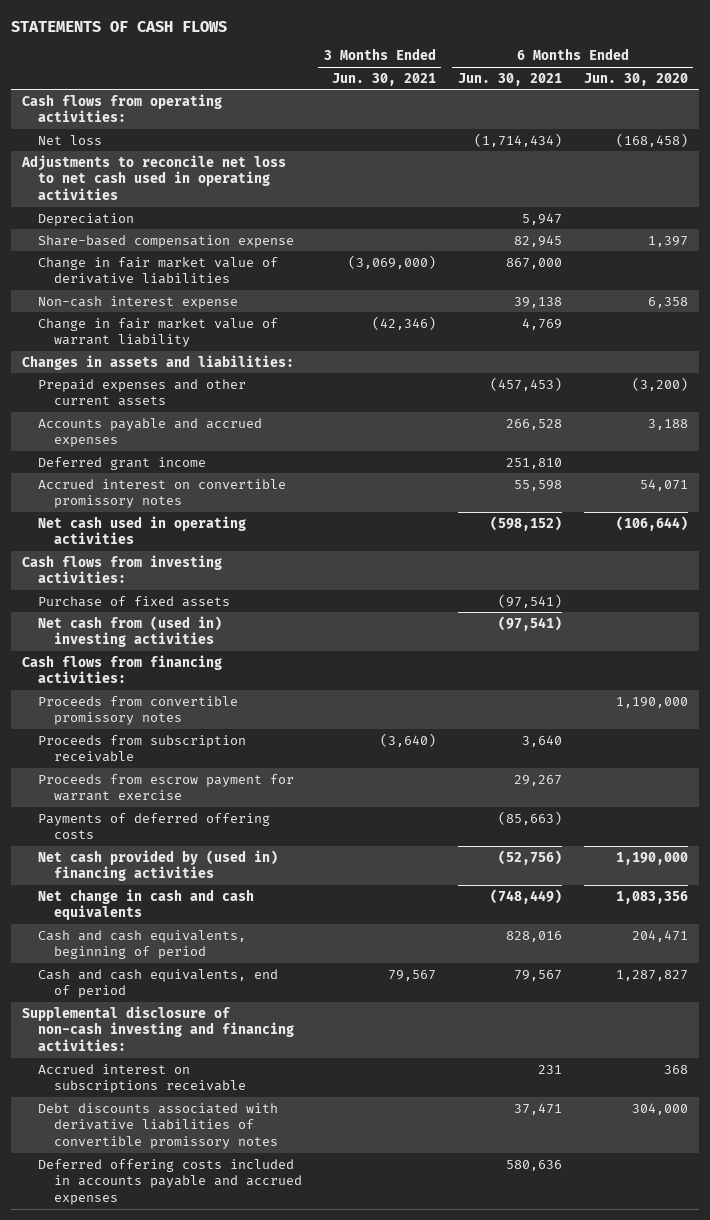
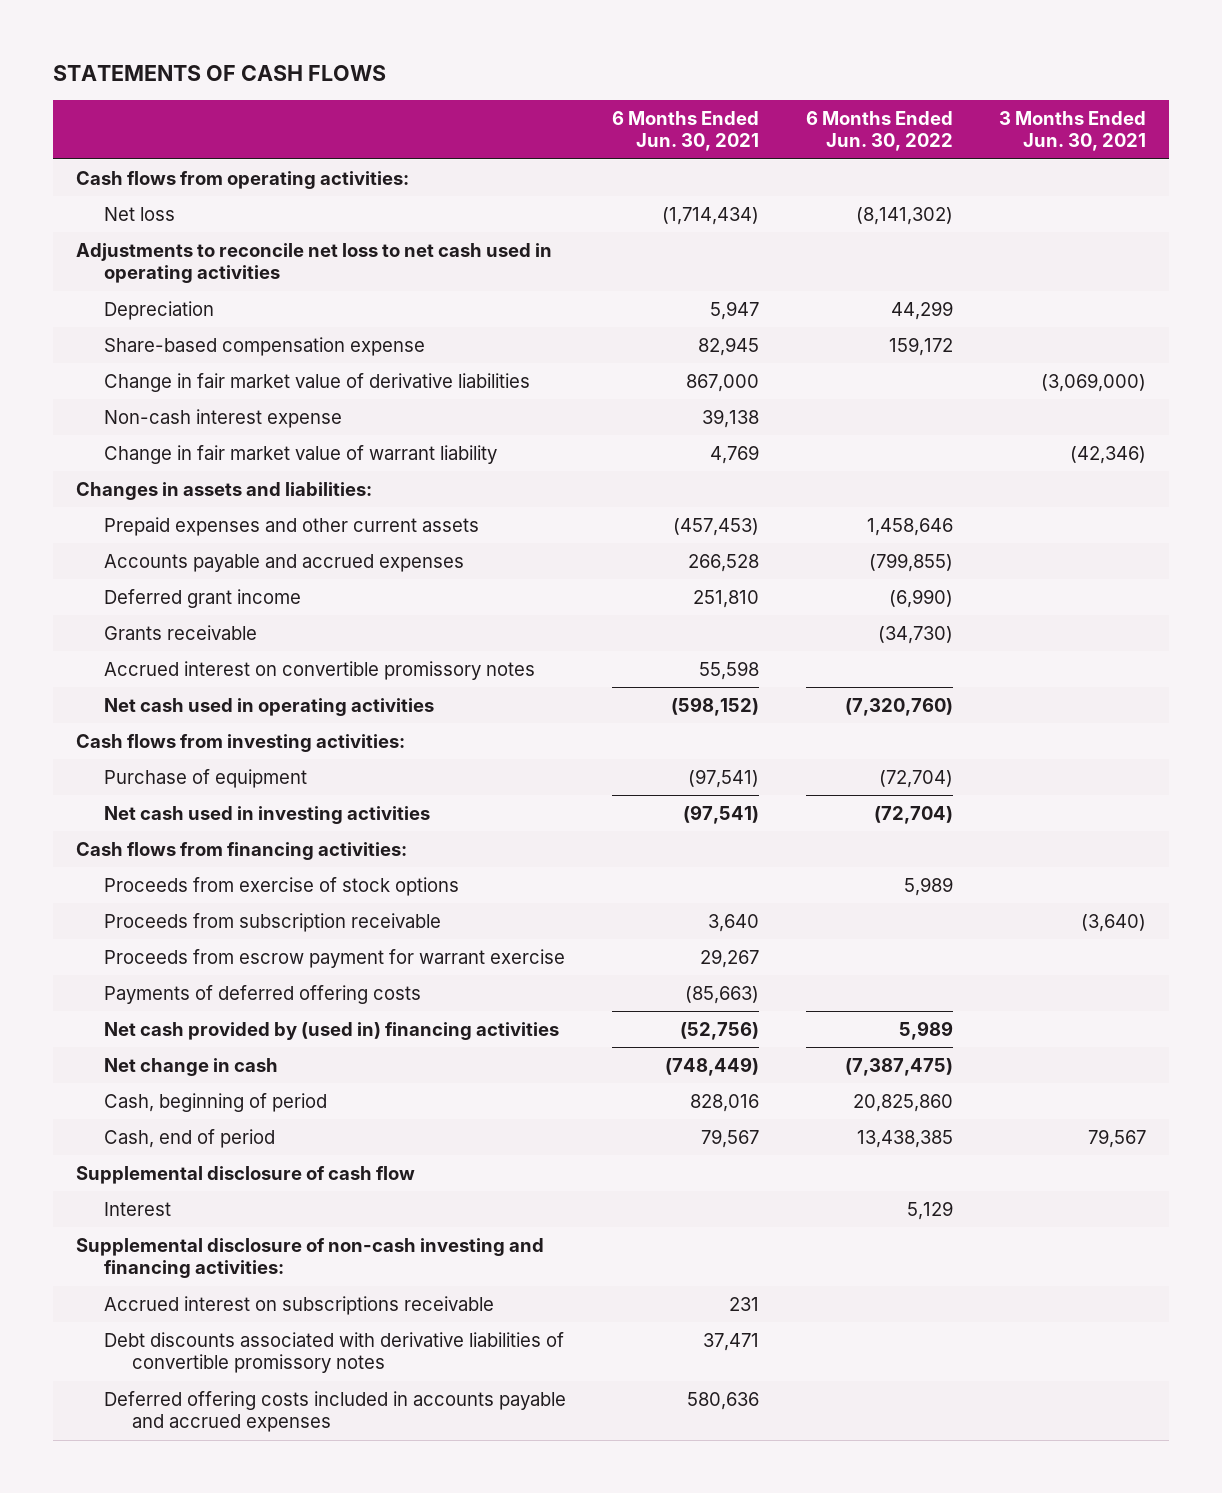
[583,72,688,86] Jun. 30, 2020 -> none
none -> [805,110,953,152] 6 Months Ended Jun. 30, 2022
none -> [104,624,258,640] Grants receivable
[37,595,230,607] Purchase of fixed assets -> [104,768,308,788] Purchase of equipment
[37,615,222,648] Net cash from (used in) investing activities -> [104,805,431,824] Net cash used in investing activities
[37,695,238,726] Proceeds from convertible promissory notes -> none
none -> [104,876,460,896] Proceeds from exercise of stock options
[37,888,254,921] Net change in cash and cash equivalents -> [104,1057,279,1076] Net change in cash
[37,929,246,960] Cash and cash equivalents, beginning of period -> [104,1092,328,1112] Cash, beginning of period
[37,968,278,999] Cash and cash equivalents, end of period -> [104,1128,276,1148] Cash, end of period
none -> [75,1165,415,1184] Supplemental disclosure of cash flow
none -> [104,1201,172,1216] Interest

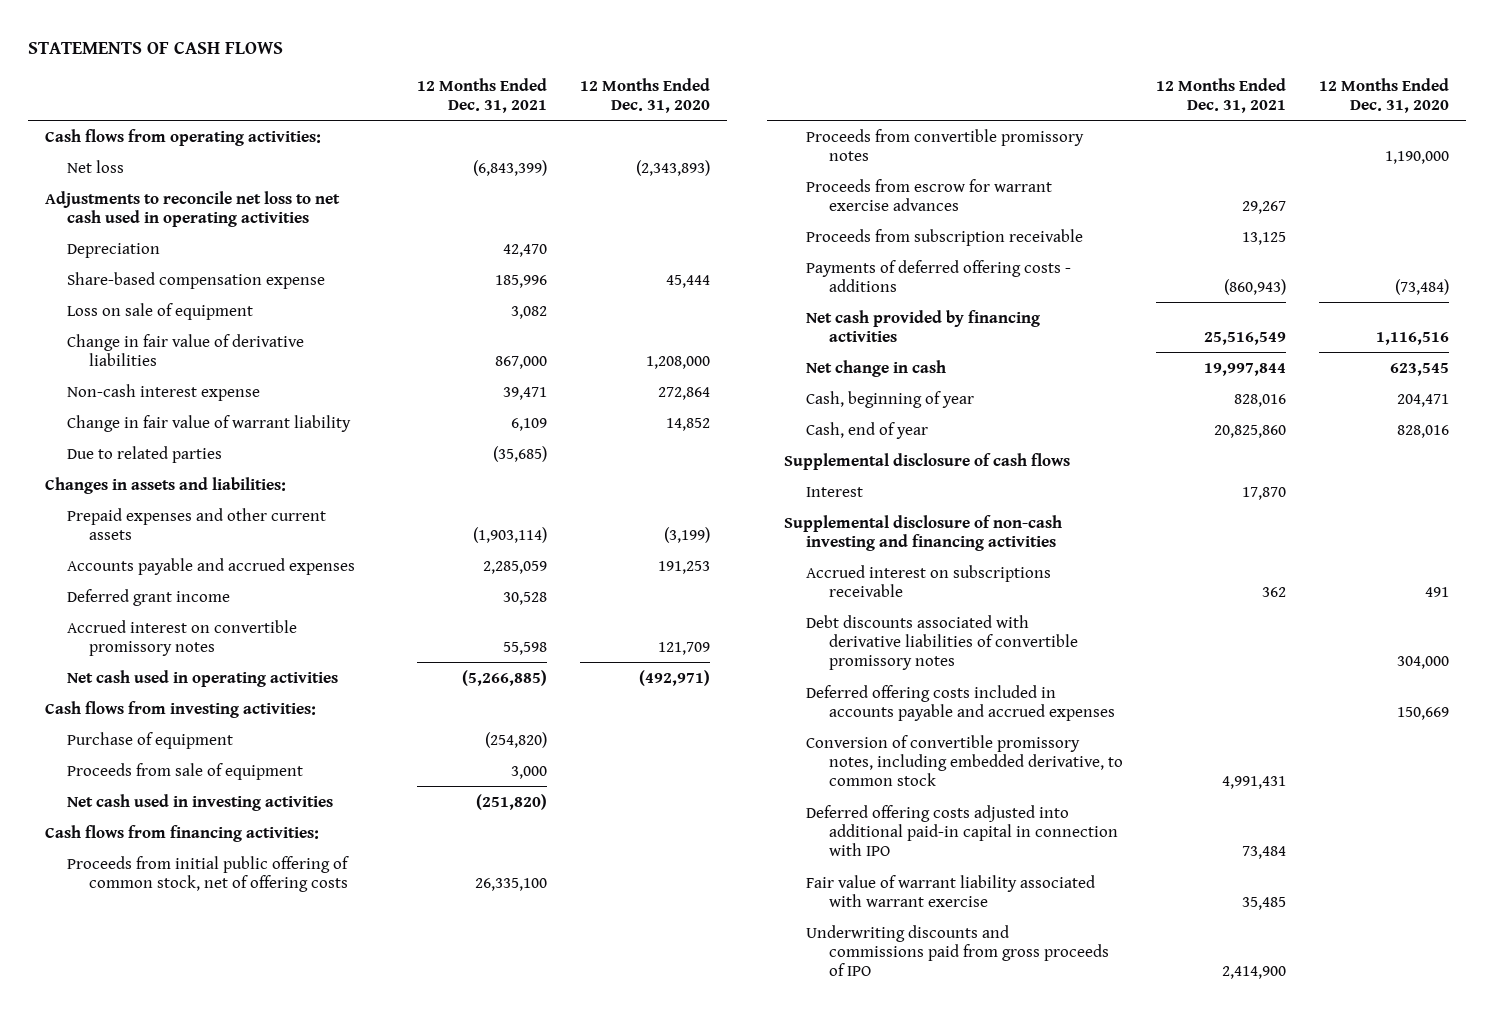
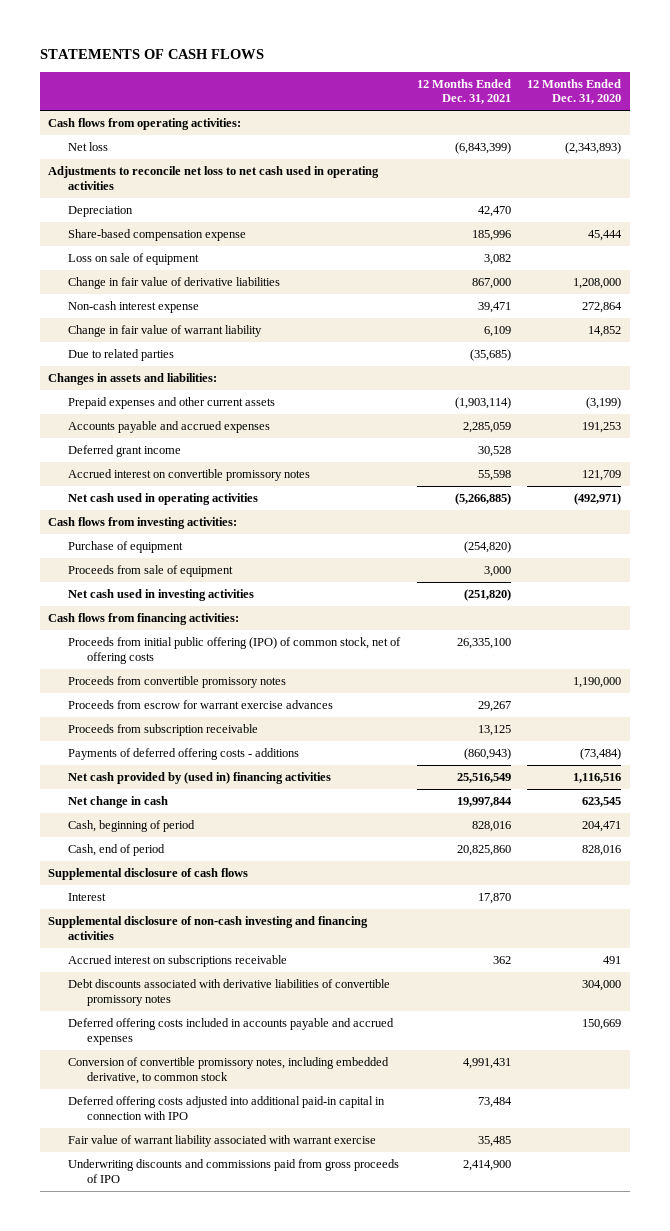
[67,855,350,892] Proceeds from initial public offering of common stock, net of offering costs -> [67,636,401,664] Proceeds from initial public offering (IPO) of common stock, net of offering costs
[806,309,1041,342] Net cash provided by financing activities -> [67,771,331,784] Net cash provided by (used in) financing activities
[806,390,975,408] Cash, beginning of year -> [67,819,195,832] Cash, beginning of period
[806,421,929,439] Cash, end of year -> [67,843,165,856] Cash, end of period

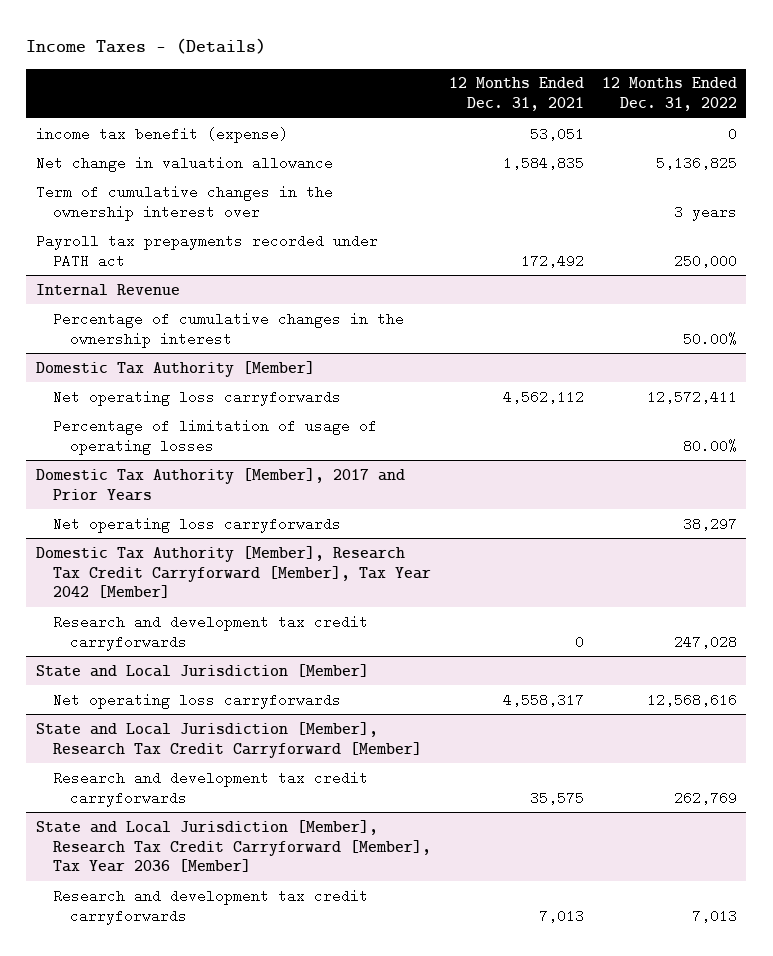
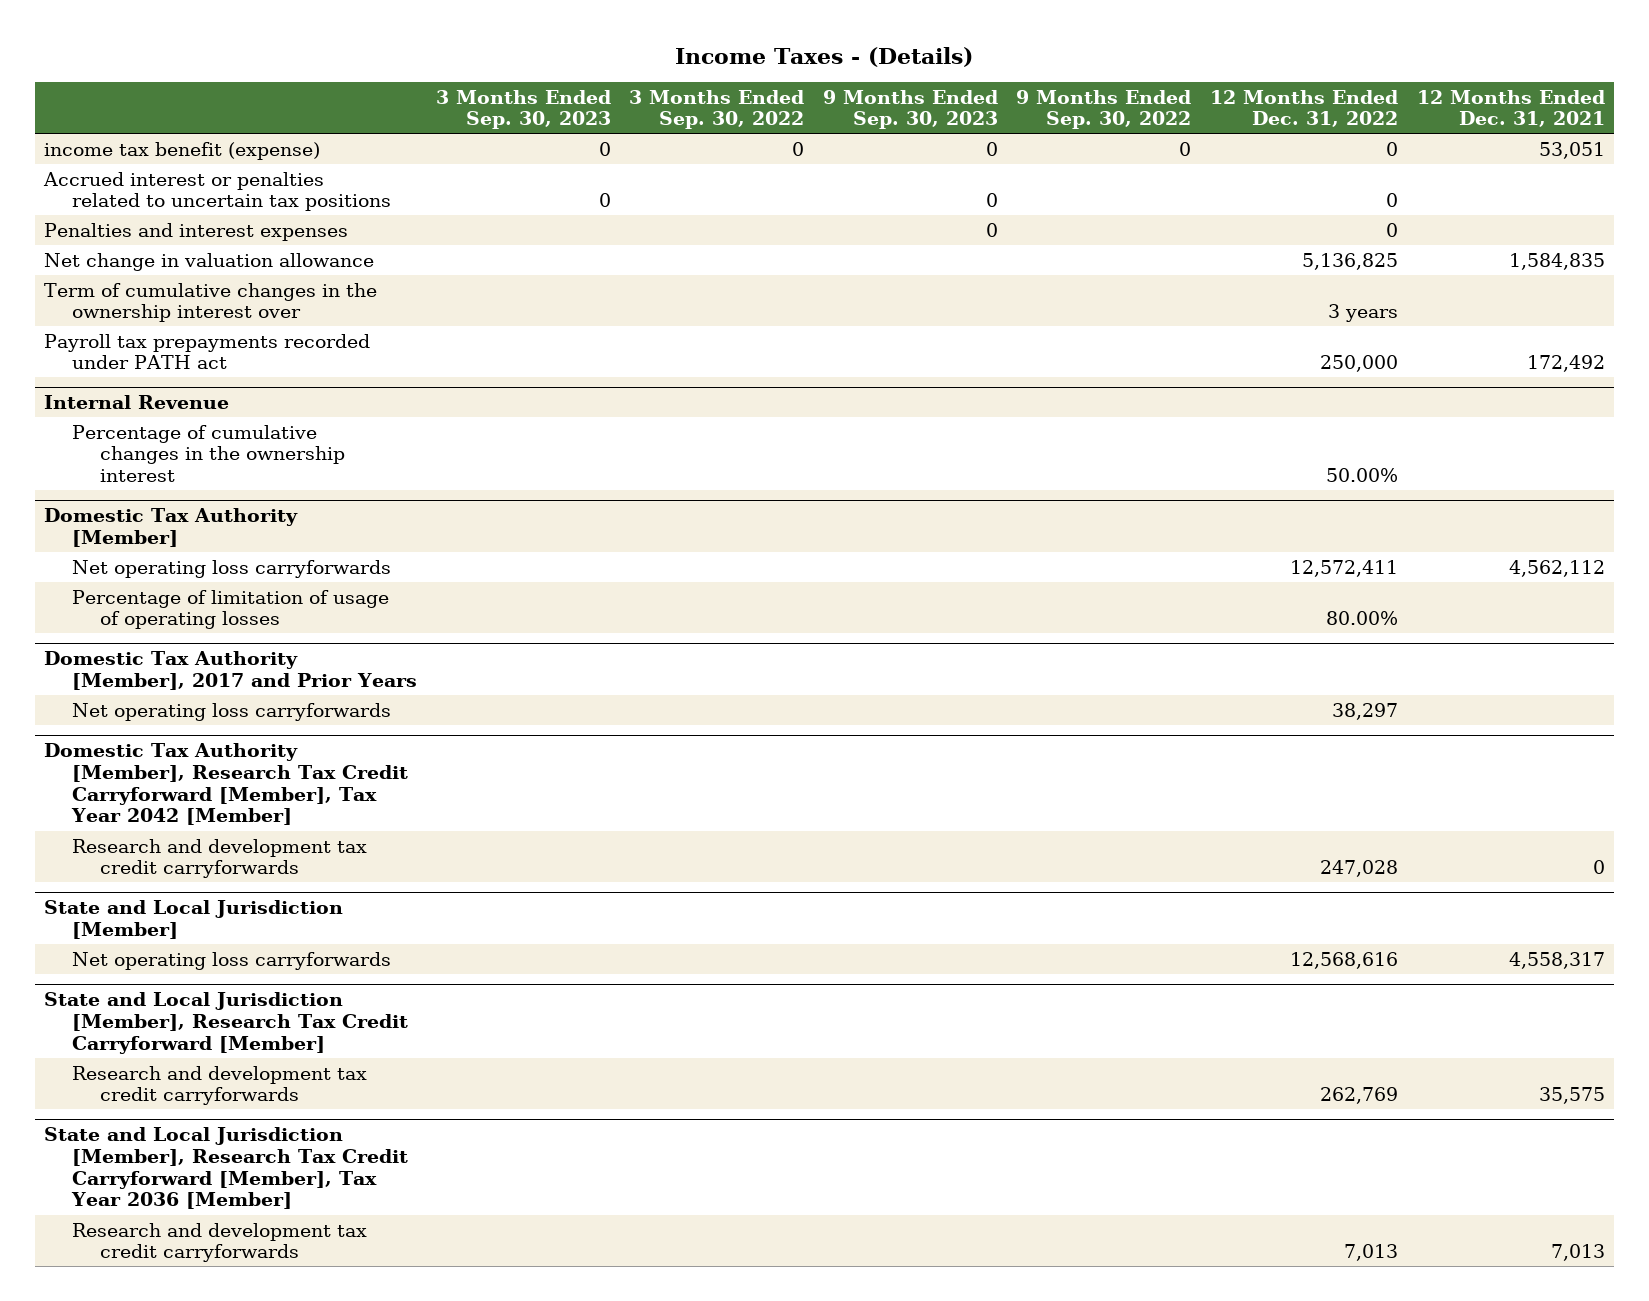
none -> [435,89,611,130] 3 Months Ended Sep. 30, 2023
none -> [629,89,805,130] 3 Months Ended Sep. 30, 2022
none -> [822,89,998,130] 9 Months Ended Sep. 30, 2023
none -> [1016,89,1192,130] 9 Months Ended Sep. 30, 2022
none -> [43,171,391,212] Accrued interest or penalties related to uncertain tax positions
none -> [44,222,349,241] Penalties and interest expenses

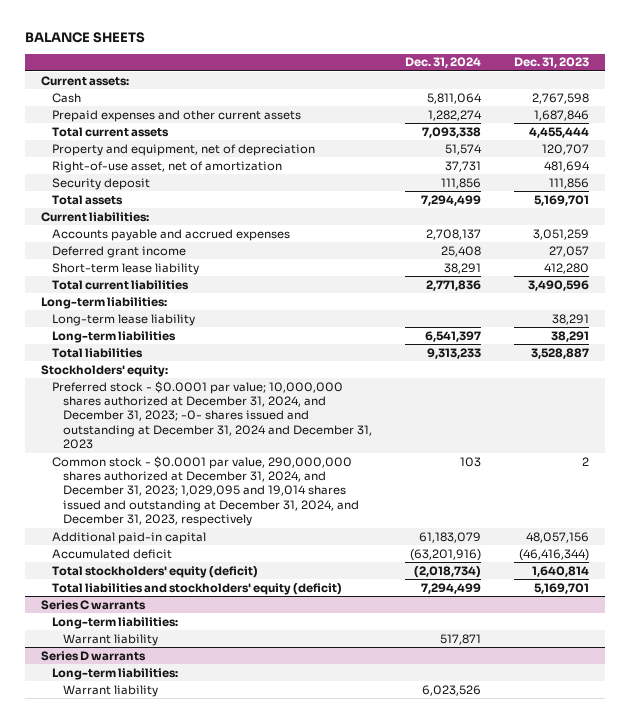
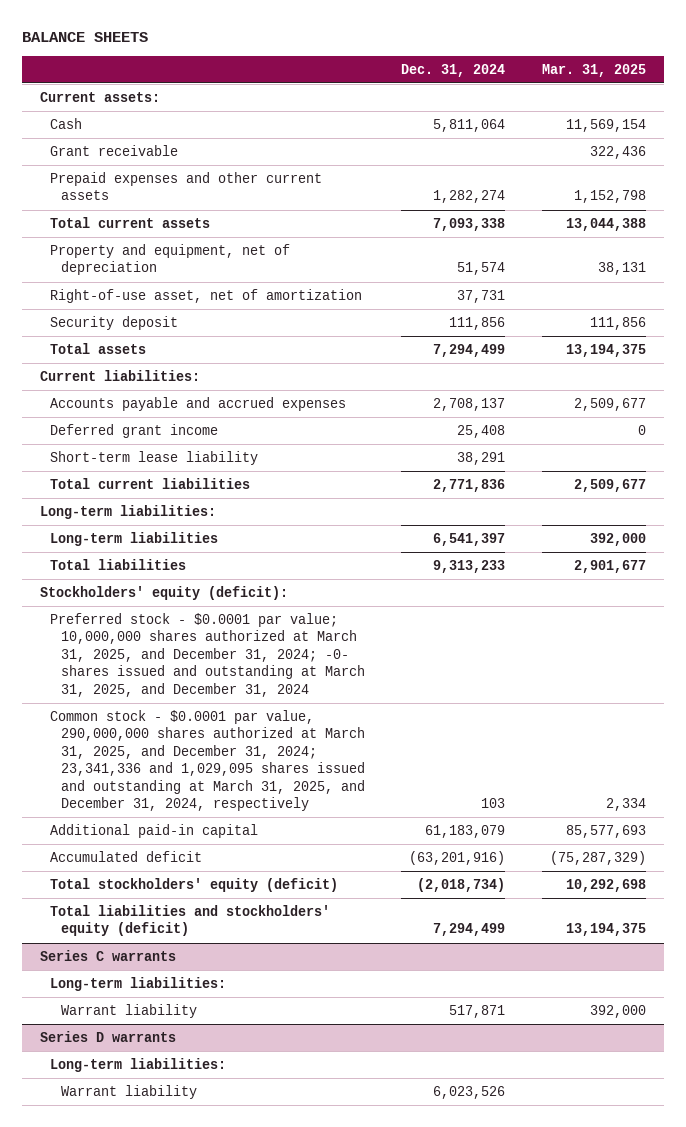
[513,57,589,69] Dec. 31, 2023 -> none
none -> [541,63,646,77] Mar. 31, 2025
none -> [50,145,179,157] Grant receivable
[51,313,195,326] Long-term lease liability -> none
[41,364,169,377] Stockholders' equity: -> [39,586,288,601] Stockholders' equity (deficit):
[51,380,372,450] Preferred stock - $0.0001 par value; 10,000,000 shares authorized at December 31, 2024, and December 31, 2023; -0- shares issued and outstanding at December 31, 2024 and December 31, 2023 -> [50,613,365,697] Preferred stock - $0.0001 par value; 10,000,000 shares authorized at March 31, 2025, and December 31, 2024; -0- shares issued and outstanding at March 31, 2025, and December 31, 2024
[51,455,359,527] Common stock - $0.0001 par value, 290,000,000 shares authorized at December 31, 2024, and December 31, 2023; 1,029,095 and 19,014 shares issued and outstanding at December 31, 2024, and December 31, 2023, respectively -> [50,710,365,812] Common stock - $0.0001 par value, 290,000,000 shares authorized at March 31, 2025, and December 31, 2024; 23,341,336 and 1,029,095 shares issued and outstanding at March 31, 2025, and December 31, 2024, respectively

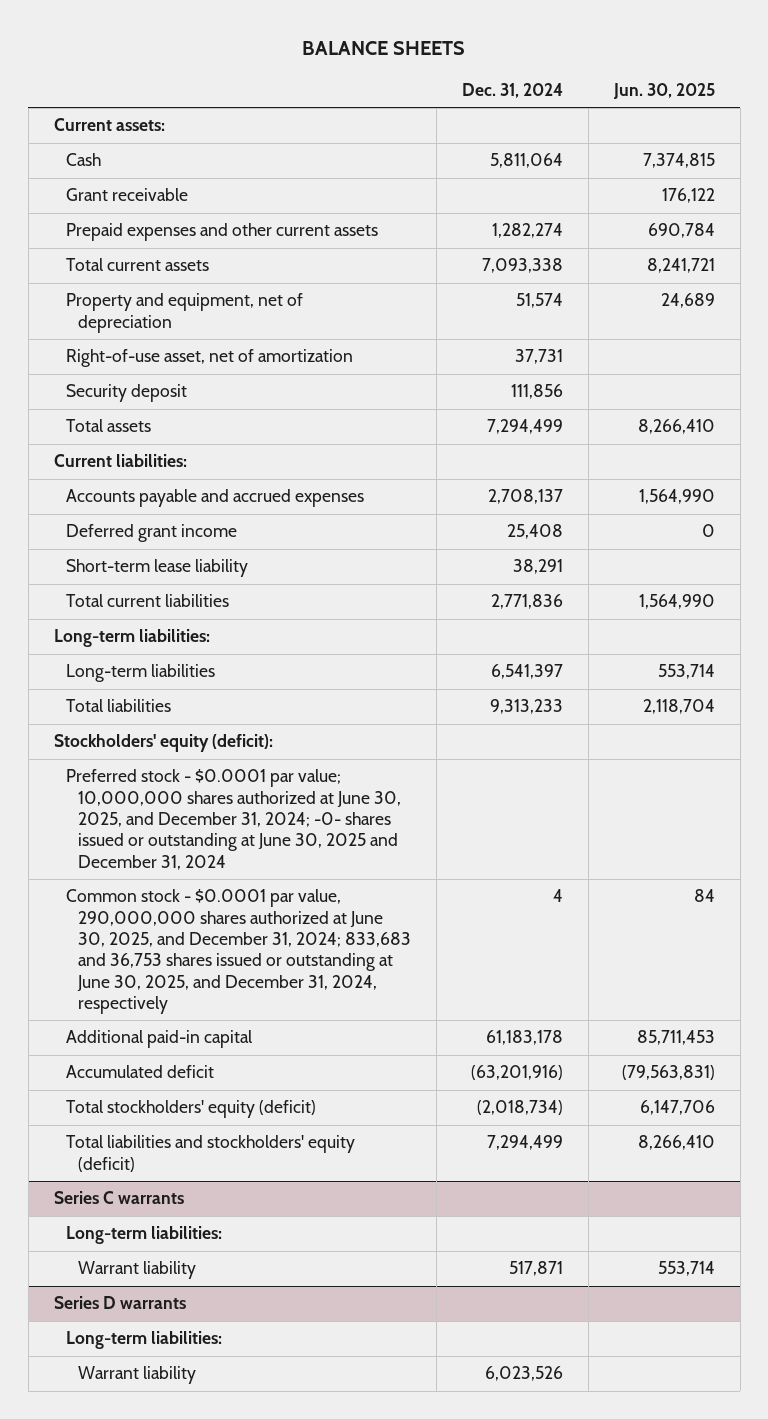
[541,63,646,77] Mar. 31, 2025 -> none
none -> [612,83,715,100] Jun. 30, 2025
[50,613,365,697] Preferred stock - $0.0001 par value; 10,000,000 shares authorized at March 31, 2025, and December 31, 2024; -0- shares issued and outstanding at March 31, 2025, and December 31, 2024 -> [66,769,402,870] Preferred stock - $0.0001 par value; 10,000,000 shares authorized at June 30, 2025, and December 31, 2024; -0- shares issued or outstanding at June 30, 2025 and December 31, 2024
[50,710,365,812] Common stock - $0.0001 par value, 290,000,000 shares authorized at March 31, 2025, and December 31, 2024; 23,341,336 and 1,029,095 shares issued and outstanding at March 31, 2025, and December 31, 2024, respectively -> [66,889,412,1014] Common stock - $0.0001 par value, 290,000,000 shares authorized at June 30, 2025, and December 31, 2024; 833,683 and 36,753 shares issued or outstanding at June 30, 2025, and December 31, 2024, respectively
[481,798,506,809] 103 -> [553,889,564,903] 4
[425,825,506,839] 61,183,079 -> [486,1030,564,1046] 61,183,178

